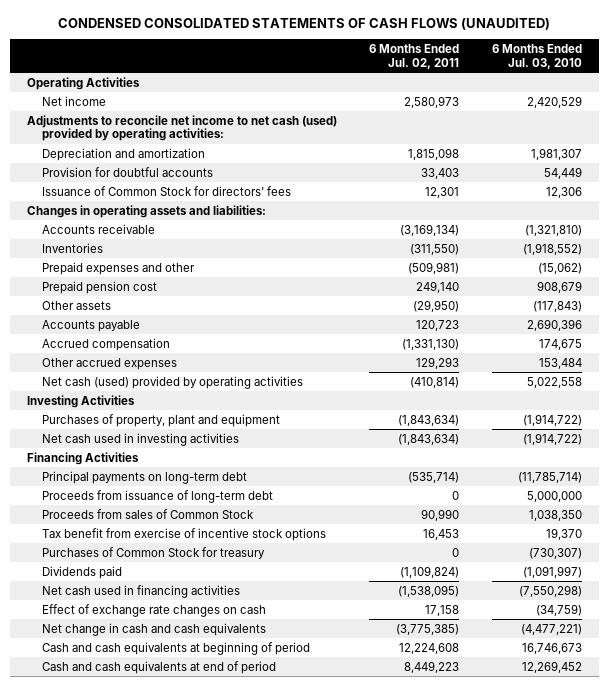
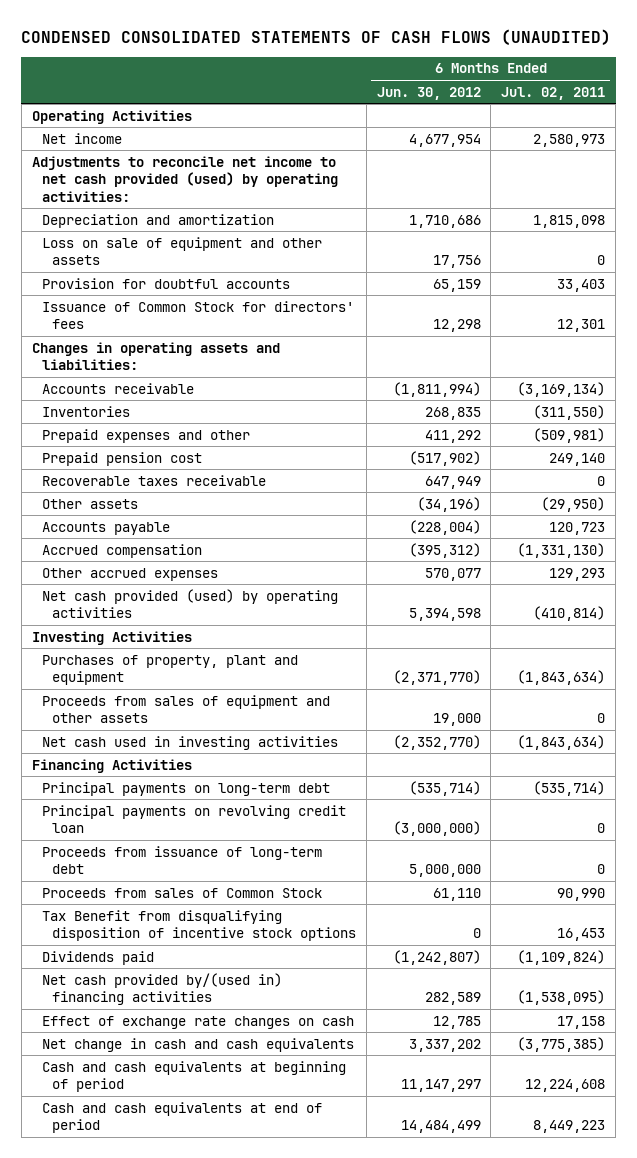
[492,44,583,69] 6 Months Ended Jul. 03, 2010 -> none
none -> [376,86,481,100] Jun. 30, 2012
[26,114,337,142] Adjustments to reconcile net income to net cash (used) provided by operating activities: -> [31,155,338,202] Adjustments to reconcile net income to net cash provided (used) by operating activities:
none -> [41,236,322,266] Loss on sale of equipment and other assets
none -> [41,474,266,486] Recoverable taxes receivable
[41,375,303,389] Net cash (used) provided by operating activities -> [41,588,338,619] Net cash provided (used) by operating activities
none -> [41,694,330,724] Proceeds from sales of equipment and other assets
none -> [41,804,346,834] Principal payments on revolving credit loan
[41,546,265,559] Purchases of Common Stock for treasury -> none
[41,527,326,541] Tax benefit from exercise of incentive stock options -> [41,909,356,942] Tax Benefit from disqualifying disposition of incentive stock options
[41,584,240,598] Net cash used in financing activities -> [41,972,282,1006] Net cash provided by/(used in) financing activities

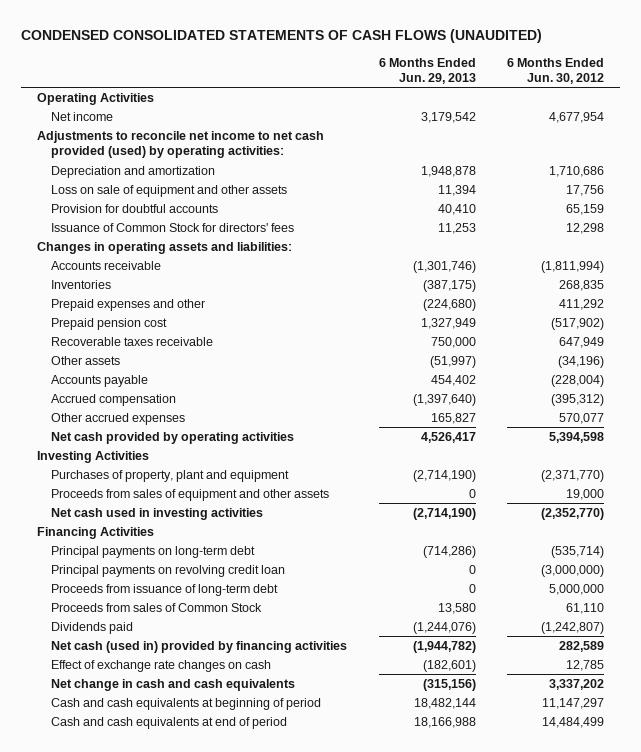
[501,86,606,100] Jul. 02, 2011 -> none
none -> [378,57,476,85] 6 Months Ended Jun. 29, 2013
[41,588,338,619] Net cash provided (used) by operating activities -> [50,432,294,445] Net cash provided by operating activities
[41,909,356,942] Tax Benefit from disqualifying disposition of incentive stock options -> none
[41,972,282,1006] Net cash provided by/(used in) financing activities -> [50,641,347,654] Net cash (used in) provided by financing activities

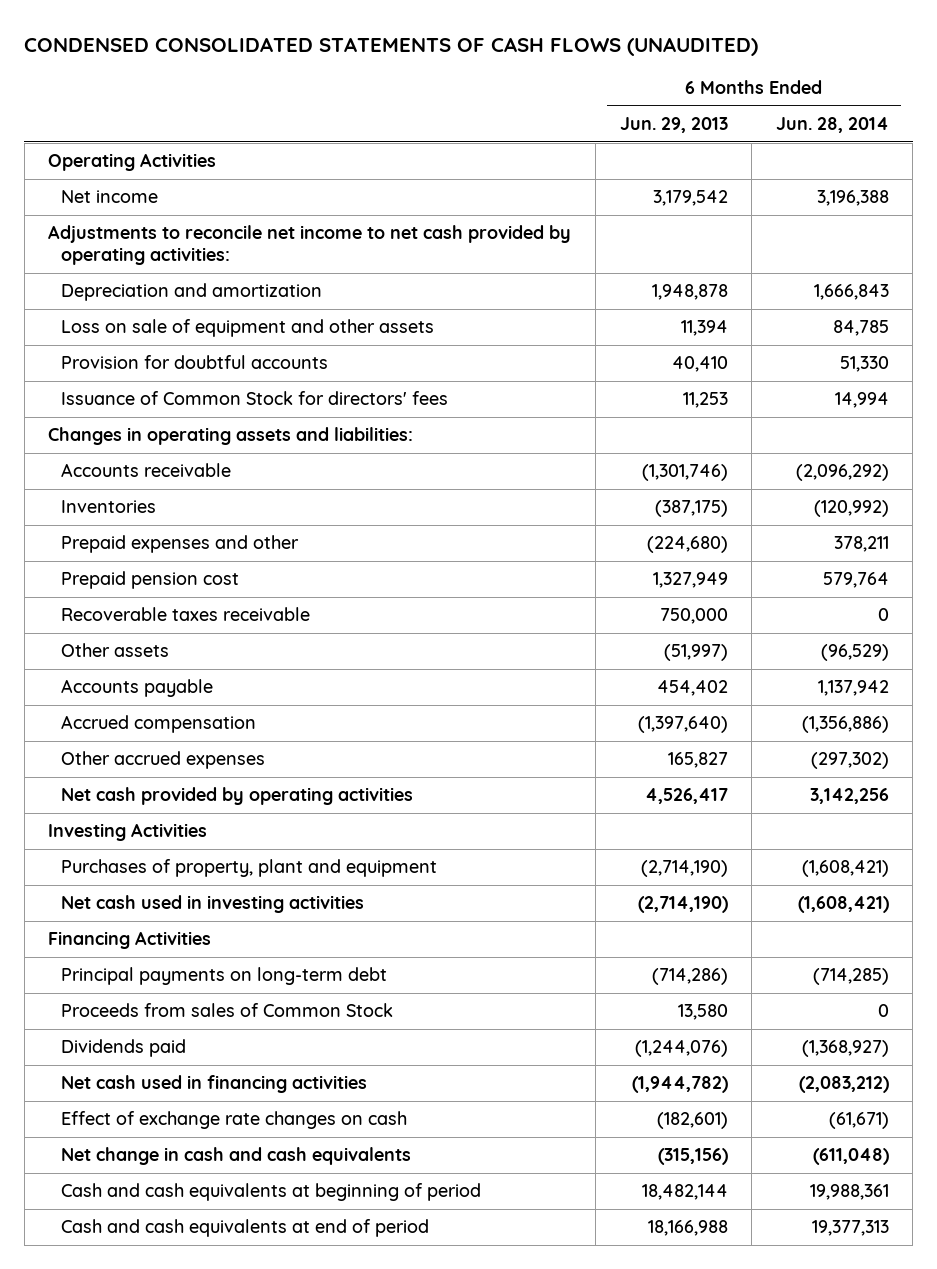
[507,57,605,85] 6 Months Ended Jun. 30, 2012 -> none
none -> [775,117,889,134] Jun. 28, 2014
[36,131,324,159] Adjustments to reconcile net income to net cash provided (used) by operating activities: -> [48,225,572,266] Adjustments to reconcile net income to net cash provided by operating activities:
[50,489,329,502] Proceeds from sales of equipment and other assets -> none
[50,565,285,578] Principal payments on revolving credit loan -> none
[50,584,278,597] Proceeds from issuance of long-term debt -> none
[50,641,347,654] Net cash (used in) provided by financing activities -> [60,1075,367,1094] Net cash used in financing activities

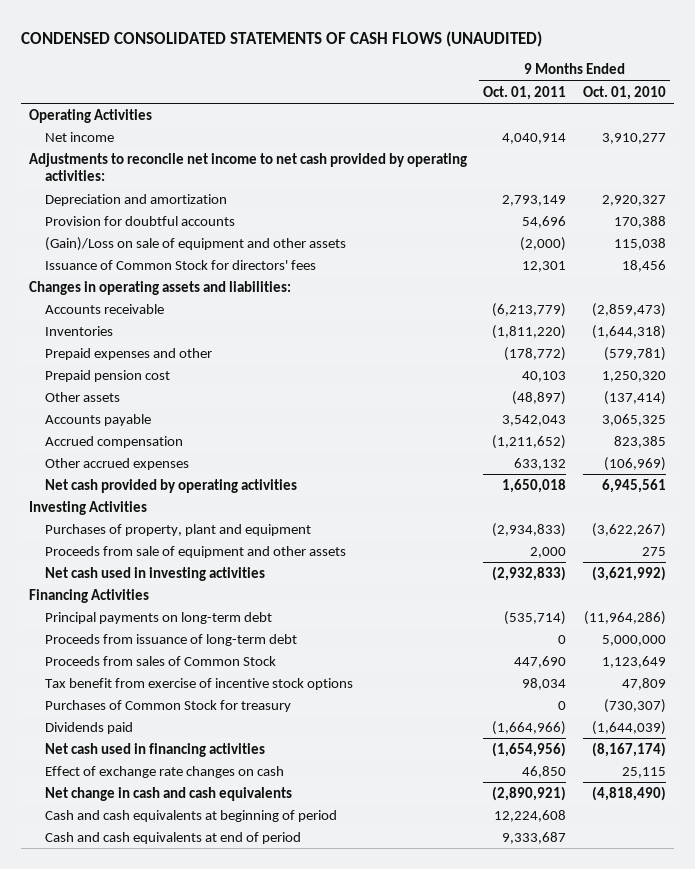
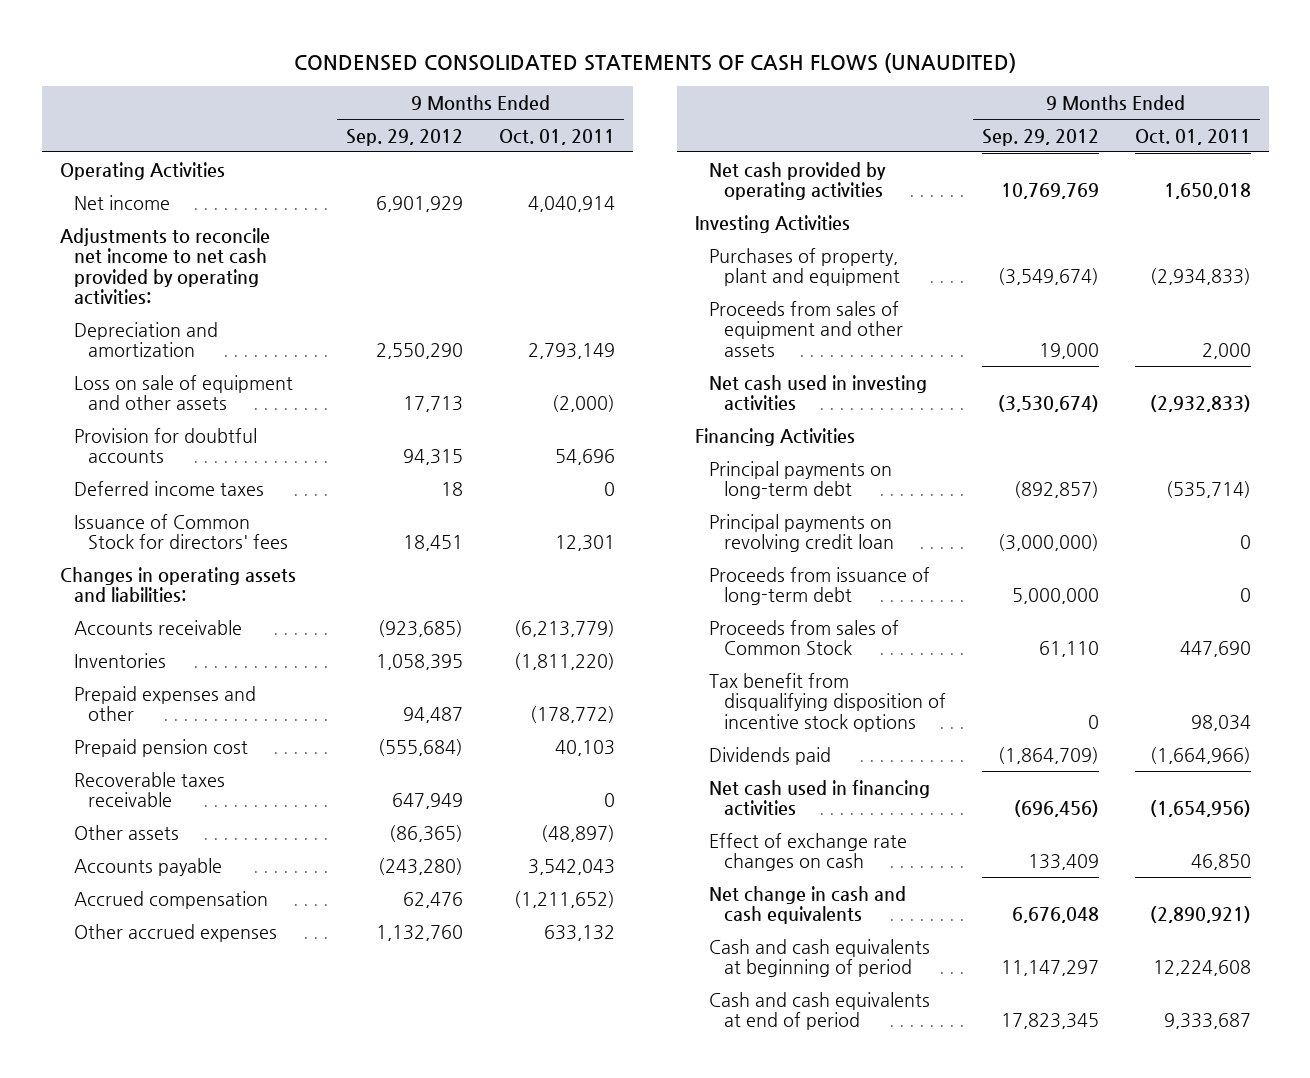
[582,85,666,100] Oct. 01, 2010 -> none
none -> [346,128,464,146] Sep. 29, 2012
none -> [73,374,293,411] Loss on sale of equipment and other assets
[45,236,347,251] (Gain)/Loss on sale of equipment and other assets -> none
none -> [73,480,264,496] Deferred income taxes
none -> [73,771,225,808] Recoverable taxes receivable
[45,545,347,558] Proceeds from sale of equipment and other assets -> [709,300,903,357] Proceeds from sales of equipment and other assets
none -> [709,513,894,553] Principal payments on revolving credit loan
[45,699,292,712] Purchases of Common Stock for treasury -> none
[45,677,354,690] Tax benefit from exercise of incentive stock options -> [709,672,946,732] Tax benefit from disqualifying disposition of incentive stock options

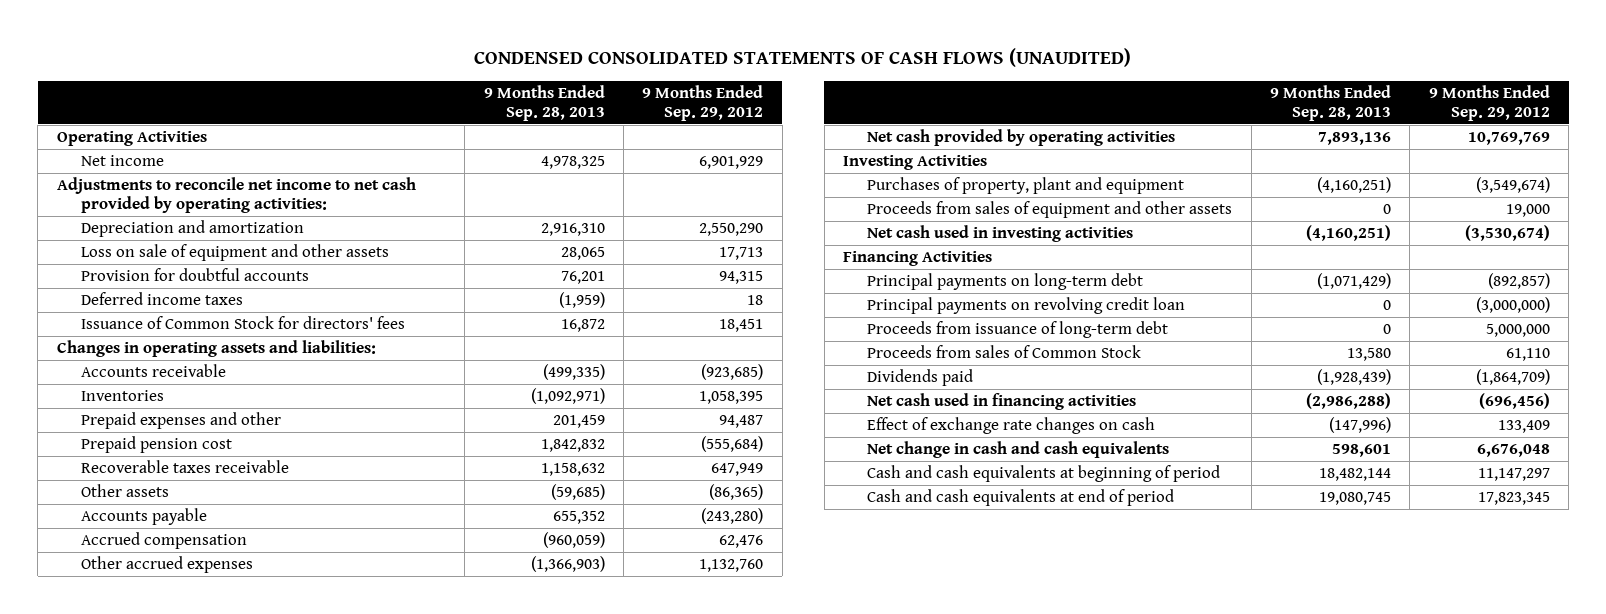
[499,128,616,145] Oct. 01, 2011 -> none
none -> [483,84,605,122] 9 Months Ended Sep. 28, 2013
[709,672,946,732] Tax benefit from disqualifying disposition of incentive stock options -> none

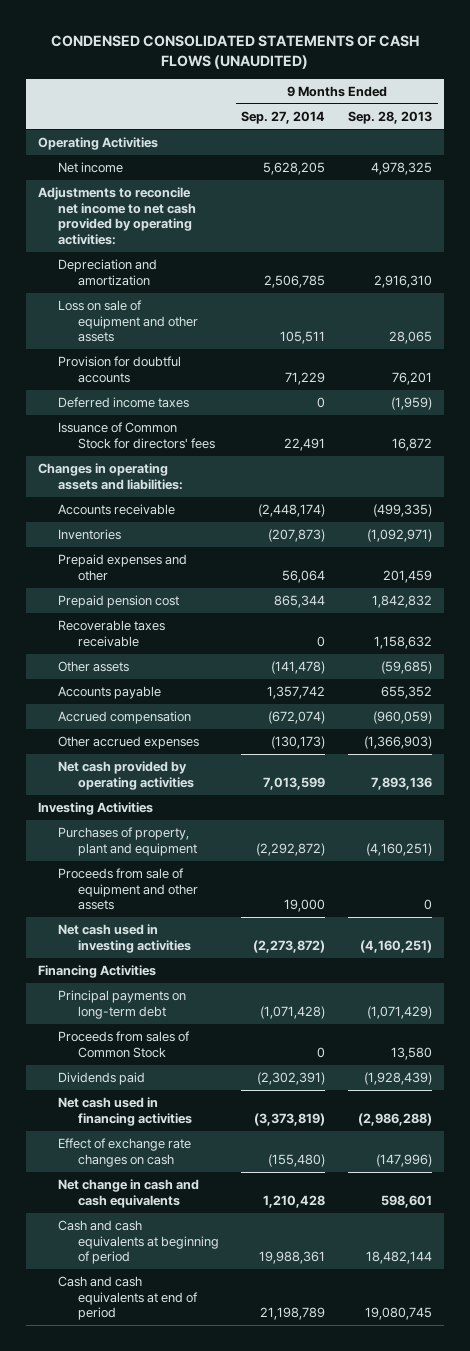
[642,84,764,122] 9 Months Ended Sep. 29, 2012 -> none
none -> [241,110,326,124] Sep. 27, 2014
[867,200,1233,218] Proceeds from sales of equipment and other assets -> [57,868,198,911] Proceeds from sale of equipment and other assets
[867,296,1186,314] Principal payments on revolving credit loan -> none
[867,320,1169,338] Proceeds from issuance of long-term debt -> none

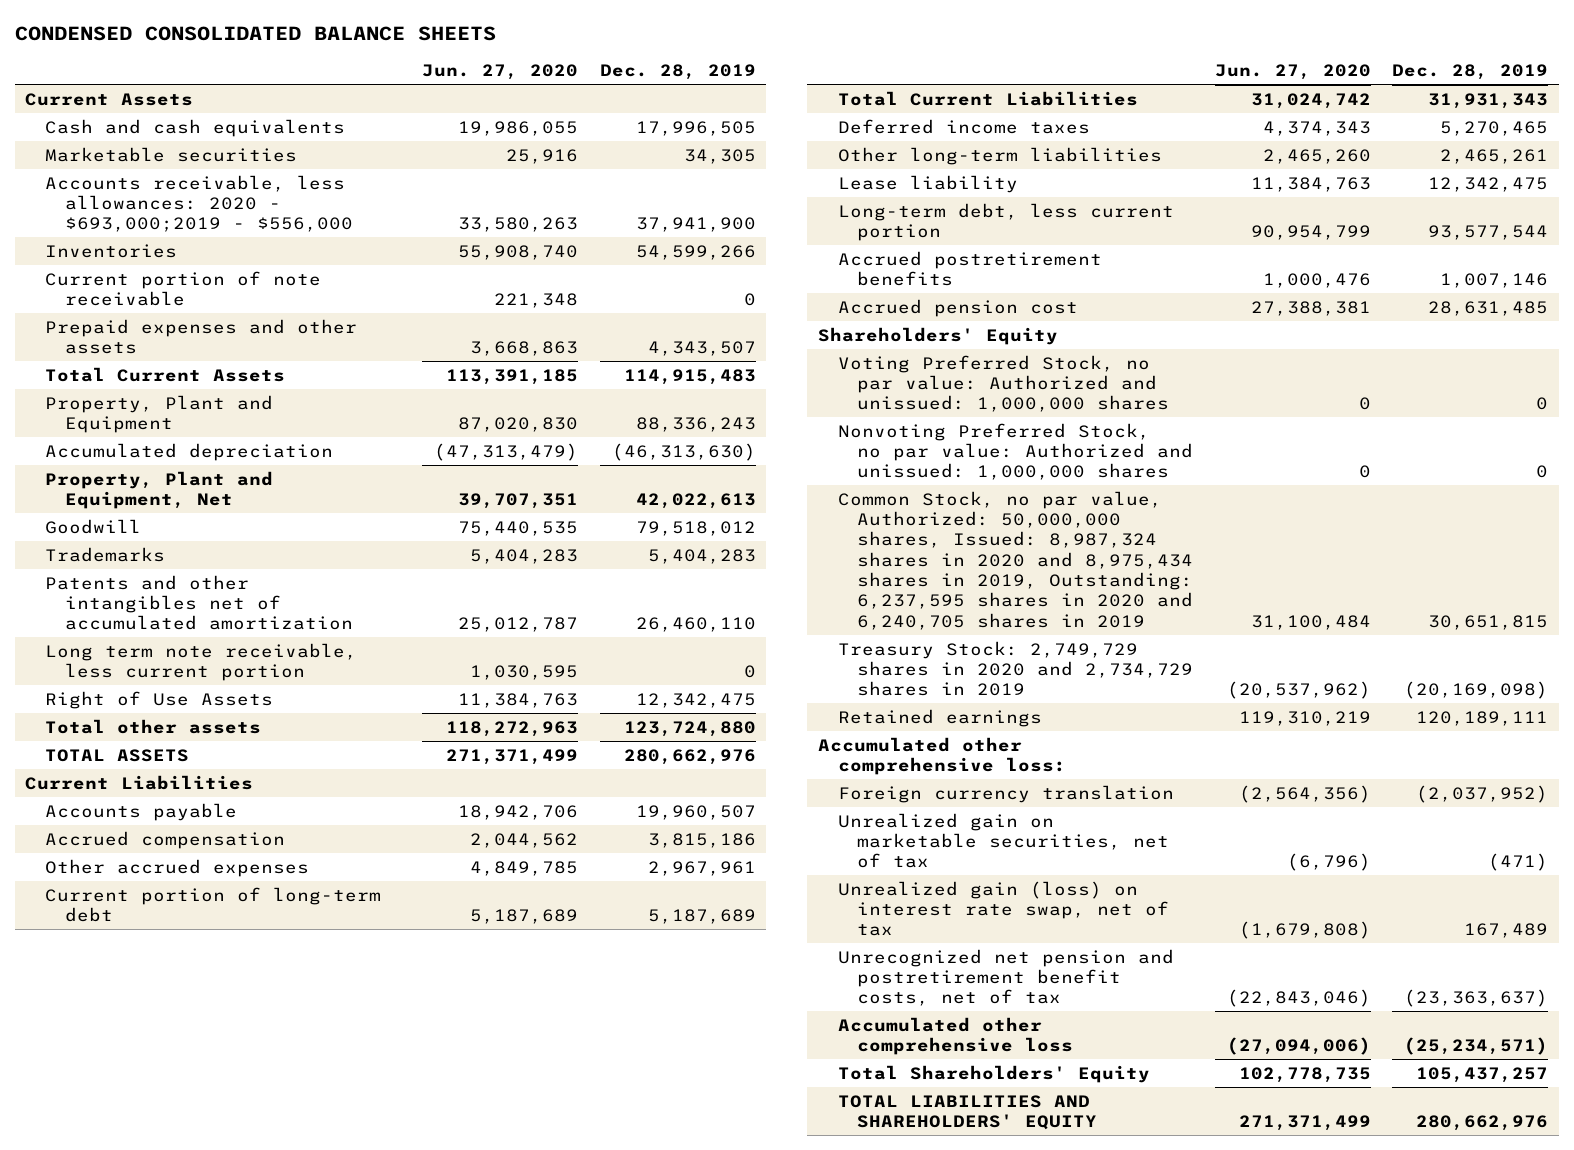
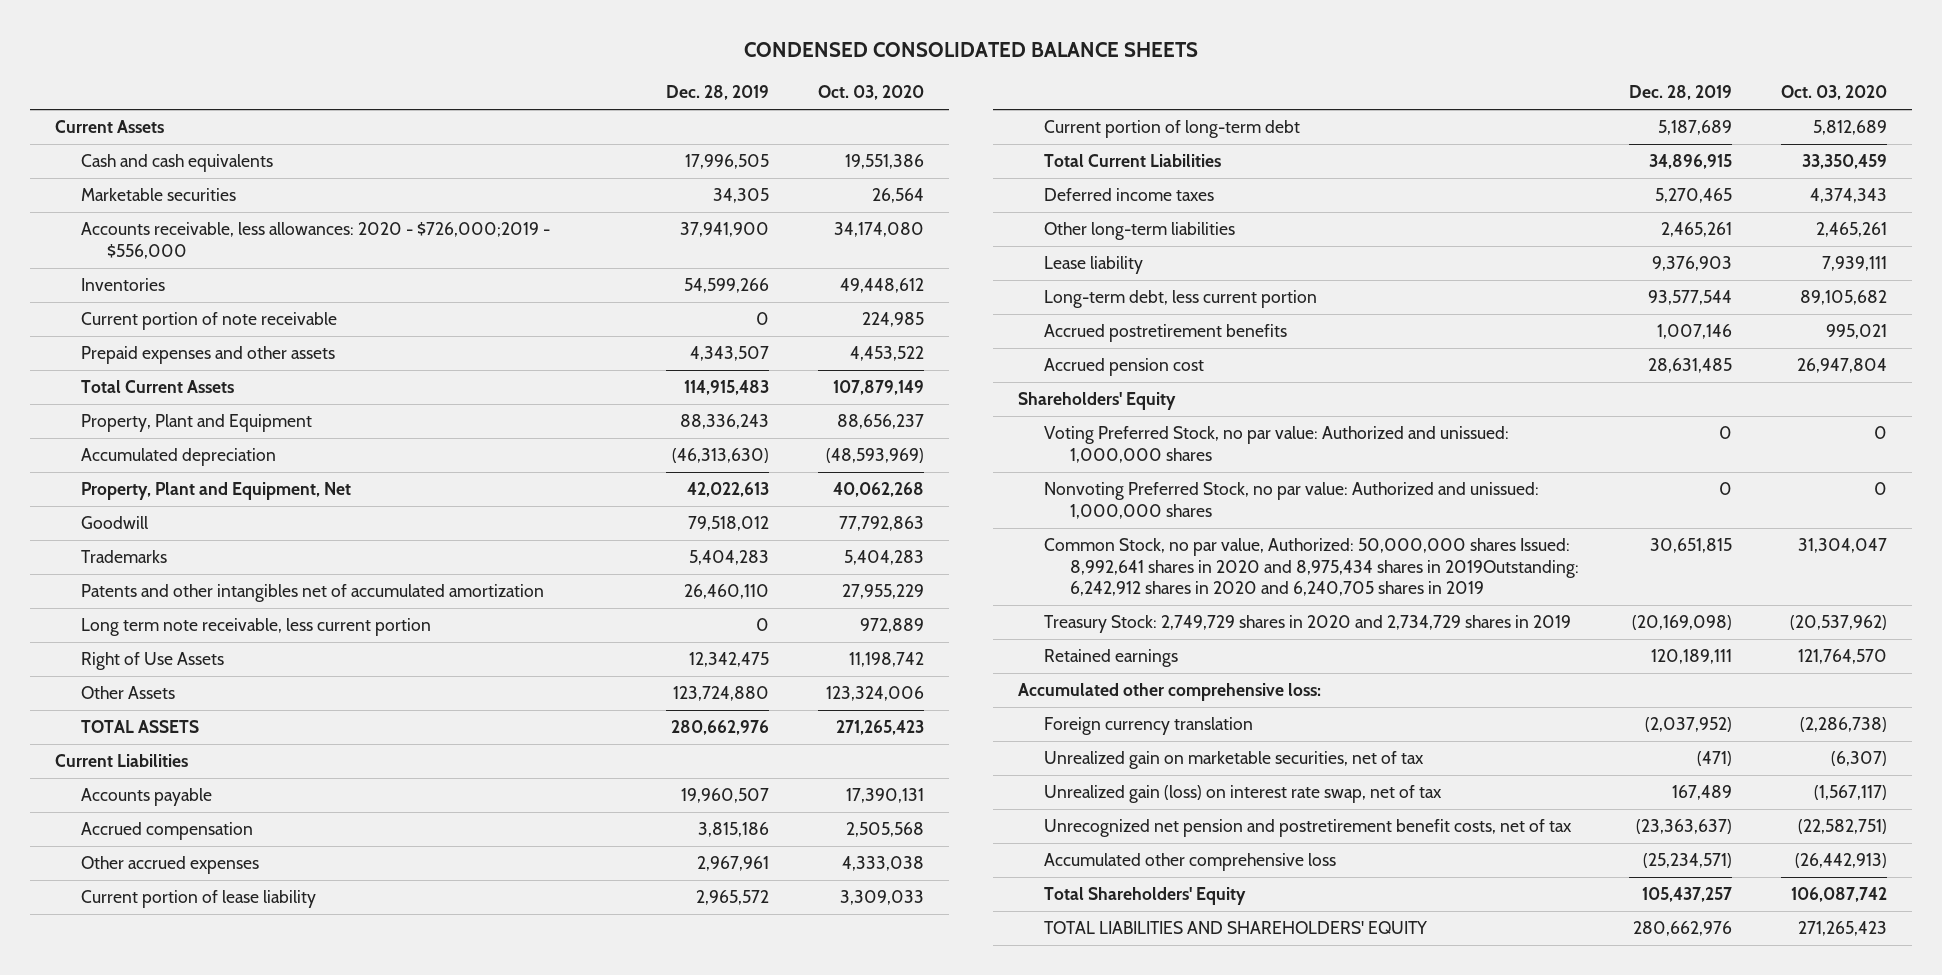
[422,64,579,81] Jun. 27, 2020 -> none
none -> [818,85,925,101] Oct. 03, 2020
[45,174,353,233] Accounts receivable, less allowances: 2020 - $693,000;2019 - $556,000 -> [80,222,550,259] Accounts receivable, less allowances: 2020 - $726,000;2019 - $556,000
[45,718,262,734] Total other assets -> [80,686,175,700] Other Assets
none -> [80,890,316,909] Current portion of lease liability
[1428,92,1549,109] 31,931,343 -> [1648,154,1732,170] 34,896,915
[1428,176,1549,192] 12,342,475 -> [1651,256,1732,272] 9,376,903
[837,490,1194,630] Common Stock, no par value, Authorized: 50,000,000 shares, Issued: 8,987,324 shares in 2020 and 8,975,434 shares in 2019, Outstanding: 6,237,595 shares in 2020 and 6,240,705 shares in 2019 -> [1044,538,1579,597] Common Stock, no par value, Authorized: 50,000,000 shares Issued: 8,992,641 shares in 2020 and 8,975,434 shares in 2019Outstanding: 6,242,912 shares in 2020 and 6,240,705 shares in 2019

